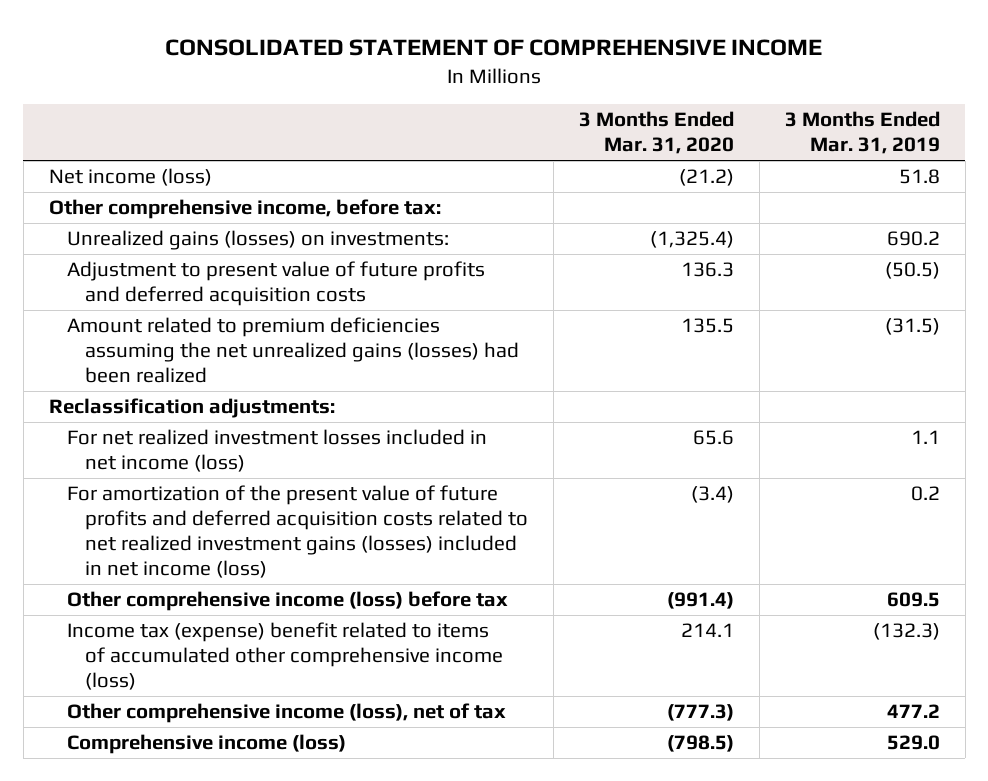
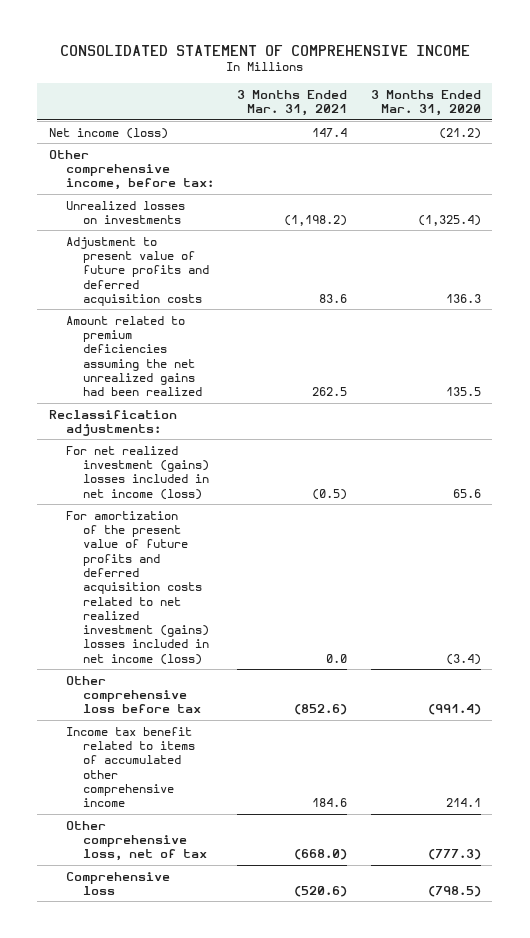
[784,111,940,155] 3 Months Ended Mar. 31, 2019 -> none
none -> [237,89,348,117] 3 Months Ended Mar. 31, 2021
[66,230,449,251] Unrealized gains (losses) on investments: -> [66,200,186,224] Unrealized losses on investments
[66,317,520,384] Amount related to premium deficiencies assuming the net unrealized gains (losses) had been realized -> [66,315,203,397] Amount related to premium deficiencies assuming the net unrealized gains had been realized
[66,429,487,473] For net realized investment losses included in net income (loss) -> [66,445,210,500] For net realized investment (gains) losses included in net income (loss)
[66,485,529,579] For amortization of the present value of future profits and deferred acquisition costs related to net realized investment gains (losses) included in net income (loss) -> [66,510,210,665] For amortization of the present value of future profits and deferred acquisition costs related to net realized investment (gains) losses included in net income (loss)
[66,591,508,612] Other comprehensive income (loss) before tax -> [66,675,202,714] Other comprehensive loss before tax
[66,622,504,691] Income tax (expense) benefit related to items of accumulated other comprehensive income (loss) -> [66,726,196,808] Income tax benefit related to items of accumulated other comprehensive income
[66,703,506,724] Other comprehensive income (loss), net of tax -> [66,820,208,862] Other comprehensive loss, net of tax
[66,734,346,755] Comprehensive income (loss) -> [66,871,171,895] Comprehensive loss

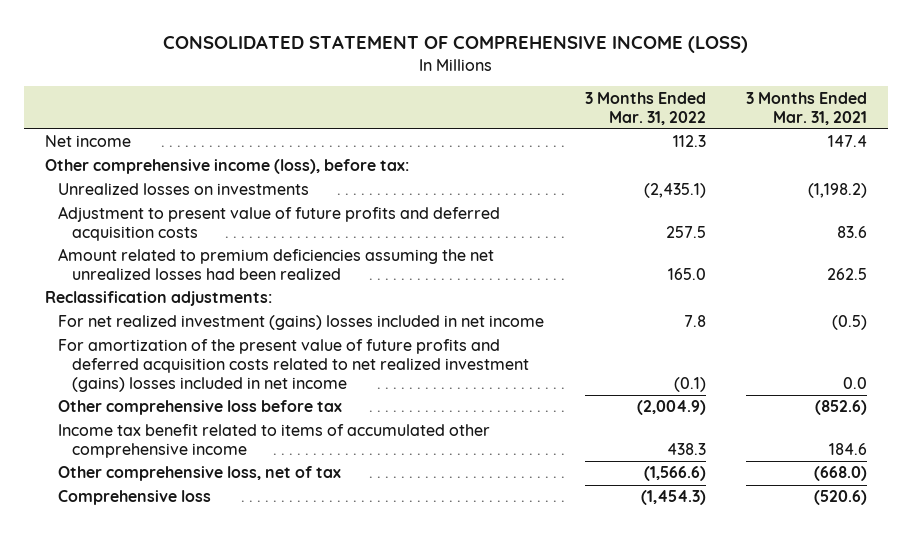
[59,44,470,56] CONSOLIDATED STATEMENT OF COMPREHENSIVE INCOME -> [163,35,749,54] CONSOLIDATED STATEMENT OF COMPREHENSIVE INCOME (LOSS)
[370,89,481,117] 3 Months Ended Mar. 31, 2020 -> none
none -> [584,91,706,125] 3 Months Ended Mar. 31, 2022
[48,127,168,139] Net income (loss) -> [44,135,131,148] Net income
[48,149,215,191] Other comprehensive income, before tax: -> [44,159,409,175] Other comprehensive income (loss), before tax:
[66,315,203,397] Amount related to premium deficiencies assuming the net unrealized gains had been realized -> [58,248,495,281] Amount related to premium deficiencies assuming the net unrealized losses had been realized
[66,445,210,500] For net realized investment (gains) losses included in net income (loss) -> [58,315,545,331] For net realized investment (gains) losses included in net income
[66,510,210,665] For amortization of the present value of future profits and deferred acquisition costs related to net realized investment (gains) losses included in net income (loss) -> [58,339,529,393] For amortization of the present value of future profits and deferred acquisition costs related to net realized investment (gains) losses included in net income

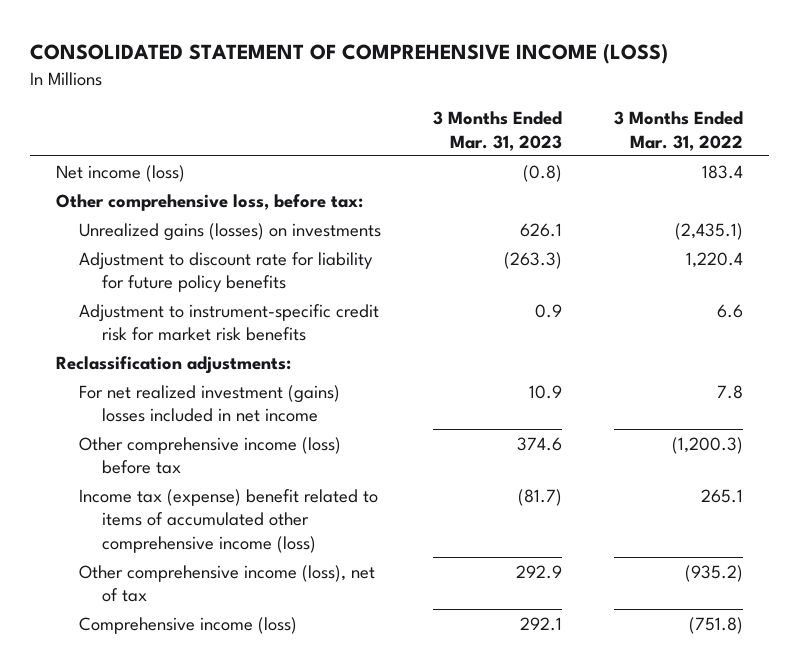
[746,91,868,125] 3 Months Ended Mar. 31, 2021 -> none
none -> [432,110,562,151] 3 Months Ended Mar. 31, 2023
[58,206,501,242] Adjustment to present value of future profits and deferred acquisition costs -> none
[58,248,495,281] Amount related to premium deficiencies assuming the net unrealized losses had been realized -> none
[44,135,131,148] Net income -> [56,164,186,182] Net income (loss)
[672,135,706,148] 112.3 -> [701,164,743,179] 183.4
[44,159,409,175] Other comprehensive income (loss), before tax: -> [56,193,364,211] Other comprehensive loss, before tax:
[58,183,310,196] Unrealized losses on investments -> [79,222,382,241] Unrealized gains (losses) on investments
none -> [79,251,374,293] Adjustment to discount rate for liability for future policy benefits
none -> [79,303,380,342] Adjustment to instrument-specific credit risk for market risk benefits
[58,339,529,393] For amortization of the present value of future profits and deferred acquisition costs related to net realized investment (gains) losses included in net income -> none
[58,400,343,416] Other comprehensive loss before tax -> [79,436,342,475] Other comprehensive income (loss) before tax
[636,400,706,416] (2,004.9) -> [671,436,743,454] (1,200.3)
[58,424,491,459] Income tax benefit related to items of accumulated other comprehensive income -> [79,488,379,553] Income tax (expense) benefit related to items of accumulated other comprehensive income (loss)
[666,443,706,456] 438.3 -> [700,488,743,503] 265.1
[58,466,342,482] Other comprehensive loss, net of tax -> [79,564,376,603] Other comprehensive income (loss), net of tax
[643,466,706,482] (1,566.6) -> [684,564,743,582] (935.2)
[58,490,212,506] Comprehensive loss -> [79,616,298,634] Comprehensive income (loss)
[640,490,706,506] (1,454.3) -> [688,616,743,634] (751.8)

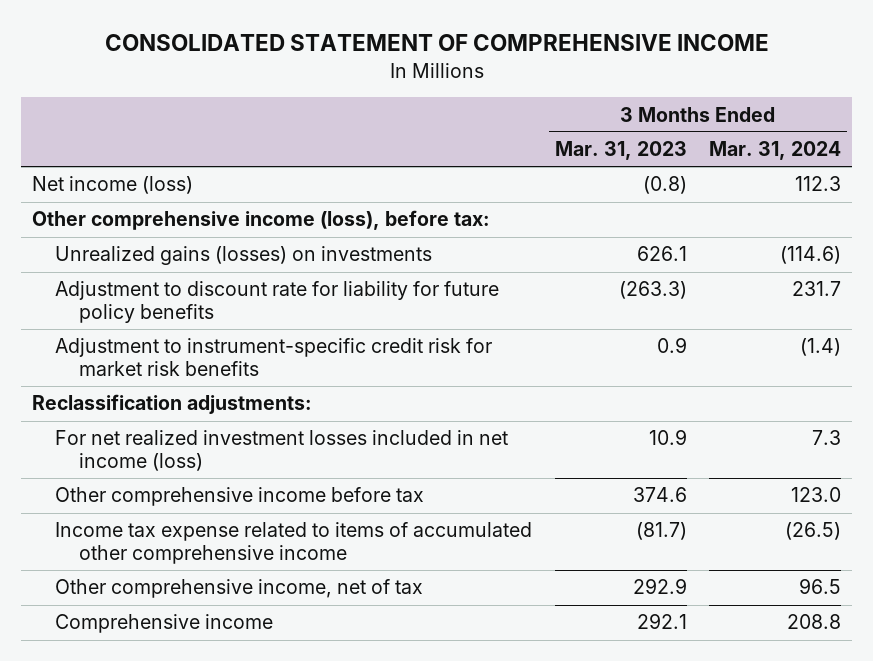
[30,43,669,65] CONSOLIDATED STATEMENT OF COMPREHENSIVE INCOME (LOSS) -> [104,34,769,52] CONSOLIDATED STATEMENT OF COMPREHENSIVE INCOME
[613,110,743,151] 3 Months Ended Mar. 31, 2022 -> none
none -> [709,141,842,161] Mar. 31, 2024
[56,193,364,211] Other comprehensive loss, before tax: -> [32,210,491,231] Other comprehensive income (loss), before tax:
[79,384,341,423] For net realized investment (gains) losses included in net income -> [55,430,509,471] For net realized investment losses included in net income (loss)
[79,436,342,475] Other comprehensive income (loss) before tax -> [55,487,425,507] Other comprehensive income before tax
[79,488,379,553] Income tax (expense) benefit related to items of accumulated other comprehensive income (loss) -> [55,522,533,564] Income tax expense related to items of accumulated other comprehensive income
[79,564,376,603] Other comprehensive income (loss), net of tax -> [55,579,424,599] Other comprehensive income, net of tax
[79,616,298,634] Comprehensive income (loss) -> [55,614,274,634] Comprehensive income

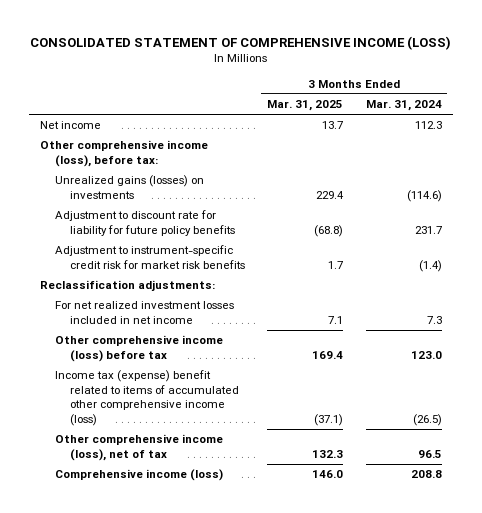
[104,34,769,52] CONSOLIDATED STATEMENT OF COMPREHENSIVE INCOME -> [30,35,452,50] CONSOLIDATED STATEMENT OF COMPREHENSIVE INCOME (LOSS)
[554,141,687,161] Mar. 31, 2023 -> none
none -> [267,99,344,111] Mar. 31, 2025
[32,176,194,195] Net income (loss) -> [40,121,102,130] Net income
[55,430,509,471] For net realized investment losses included in net income (loss) -> [54,301,234,324] For net realized investment losses included in net income
[55,487,425,507] Other comprehensive income before tax -> [54,335,223,362] Other comprehensive income (loss) before tax
[55,522,533,564] Income tax expense related to items of accumulated other comprehensive income -> [54,370,239,426] Income tax (expense) benefit related to items of accumulated other comprehensive income (loss)
[55,579,424,599] Other comprehensive income, net of tax -> [54,434,223,461] Other comprehensive income (loss), net of tax
[55,614,274,634] Comprehensive income -> [54,469,223,482] Comprehensive income (loss)

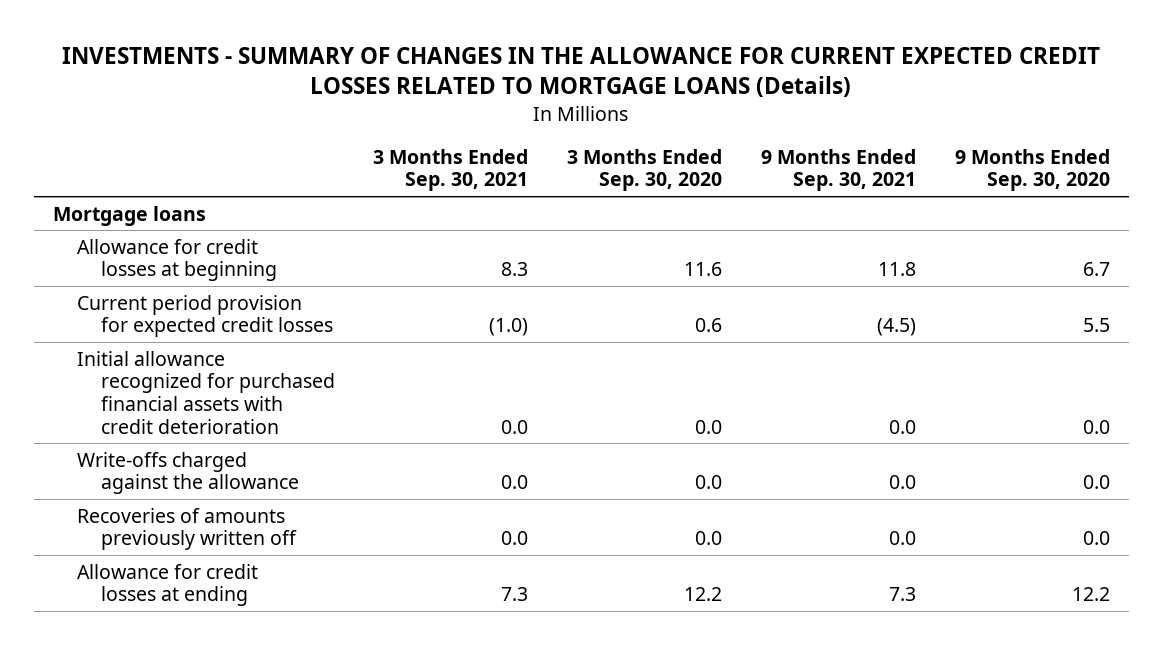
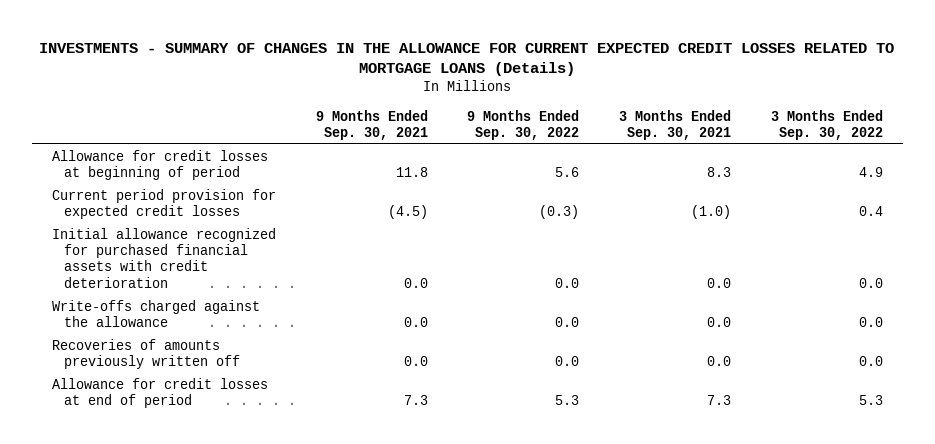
[567,148,723,192] 3 Months Ended Sep. 30, 2020 -> none
[954,148,1110,192] 9 Months Ended Sep. 30, 2020 -> none
none -> [467,109,580,140] 9 Months Ended Sep. 30, 2022
none -> [770,109,883,140] 3 Months Ended Sep. 30, 2022
[53,205,207,226] Mortgage loans -> none
[76,238,277,282] Allowance for credit losses at beginning -> [51,149,268,181] Allowance for credit losses at beginning of period
[76,563,258,607] Allowance for credit losses at ending -> [51,377,268,409] Allowance for credit losses at end of period

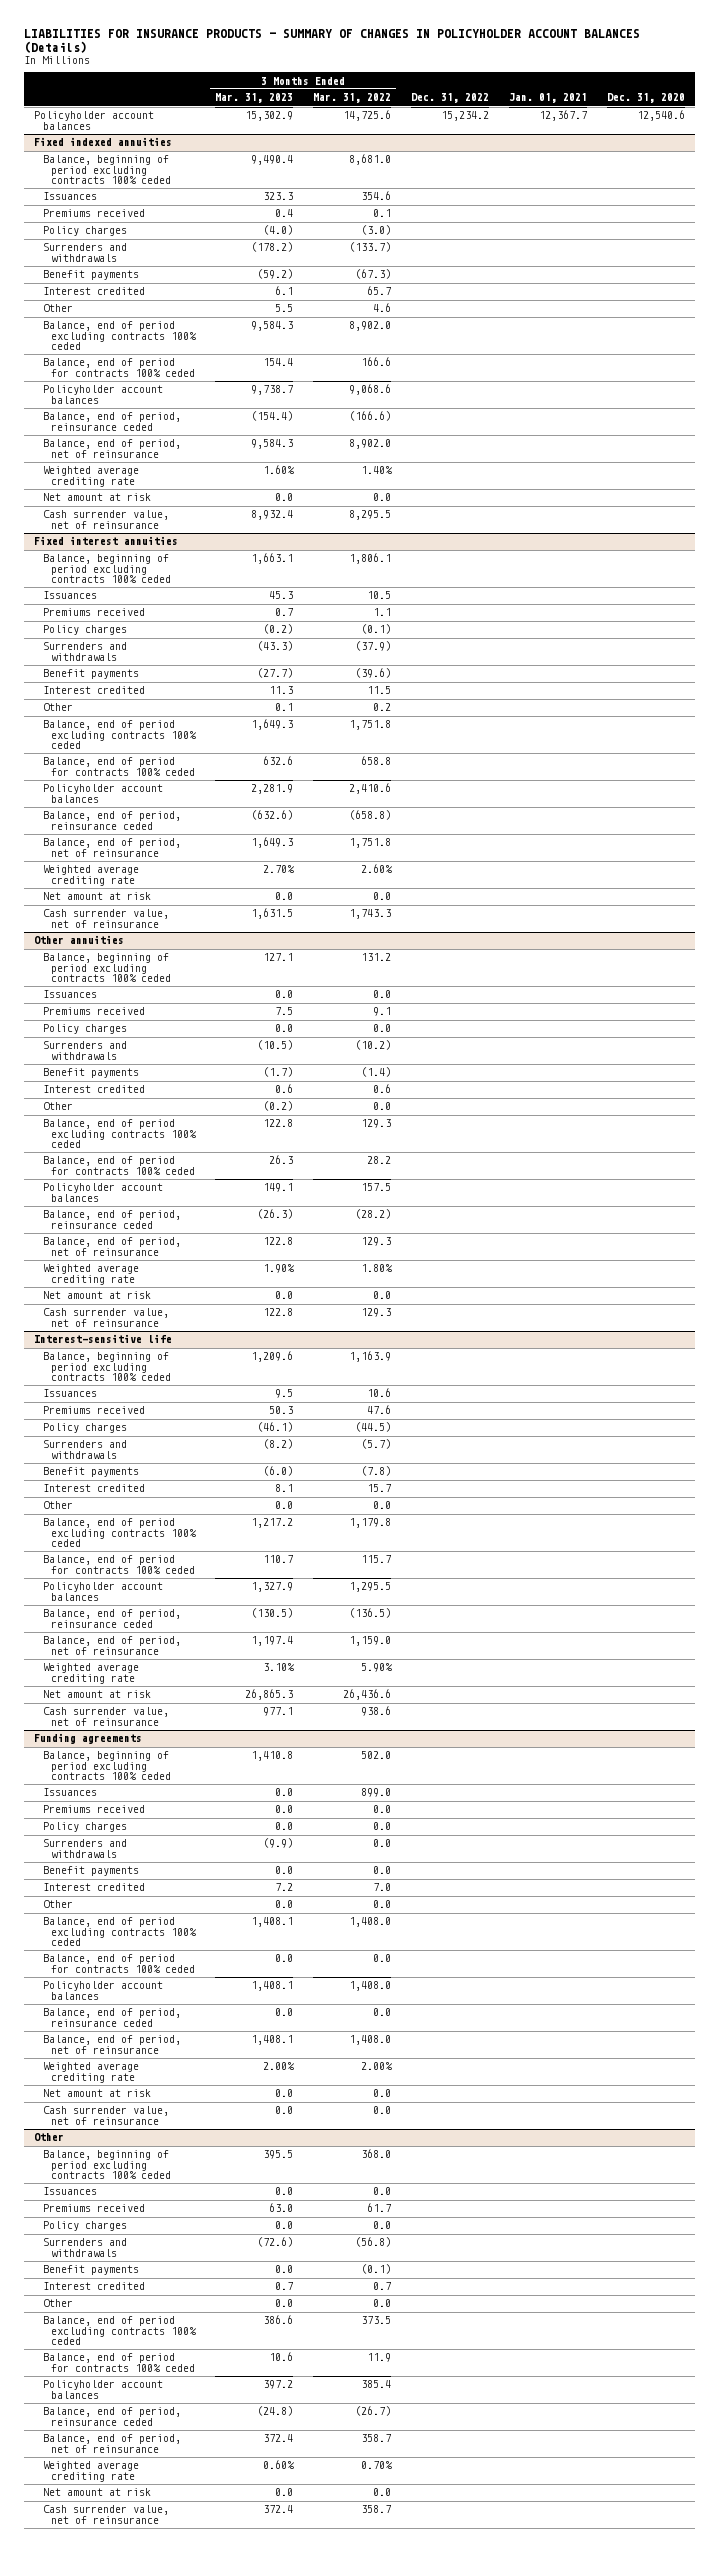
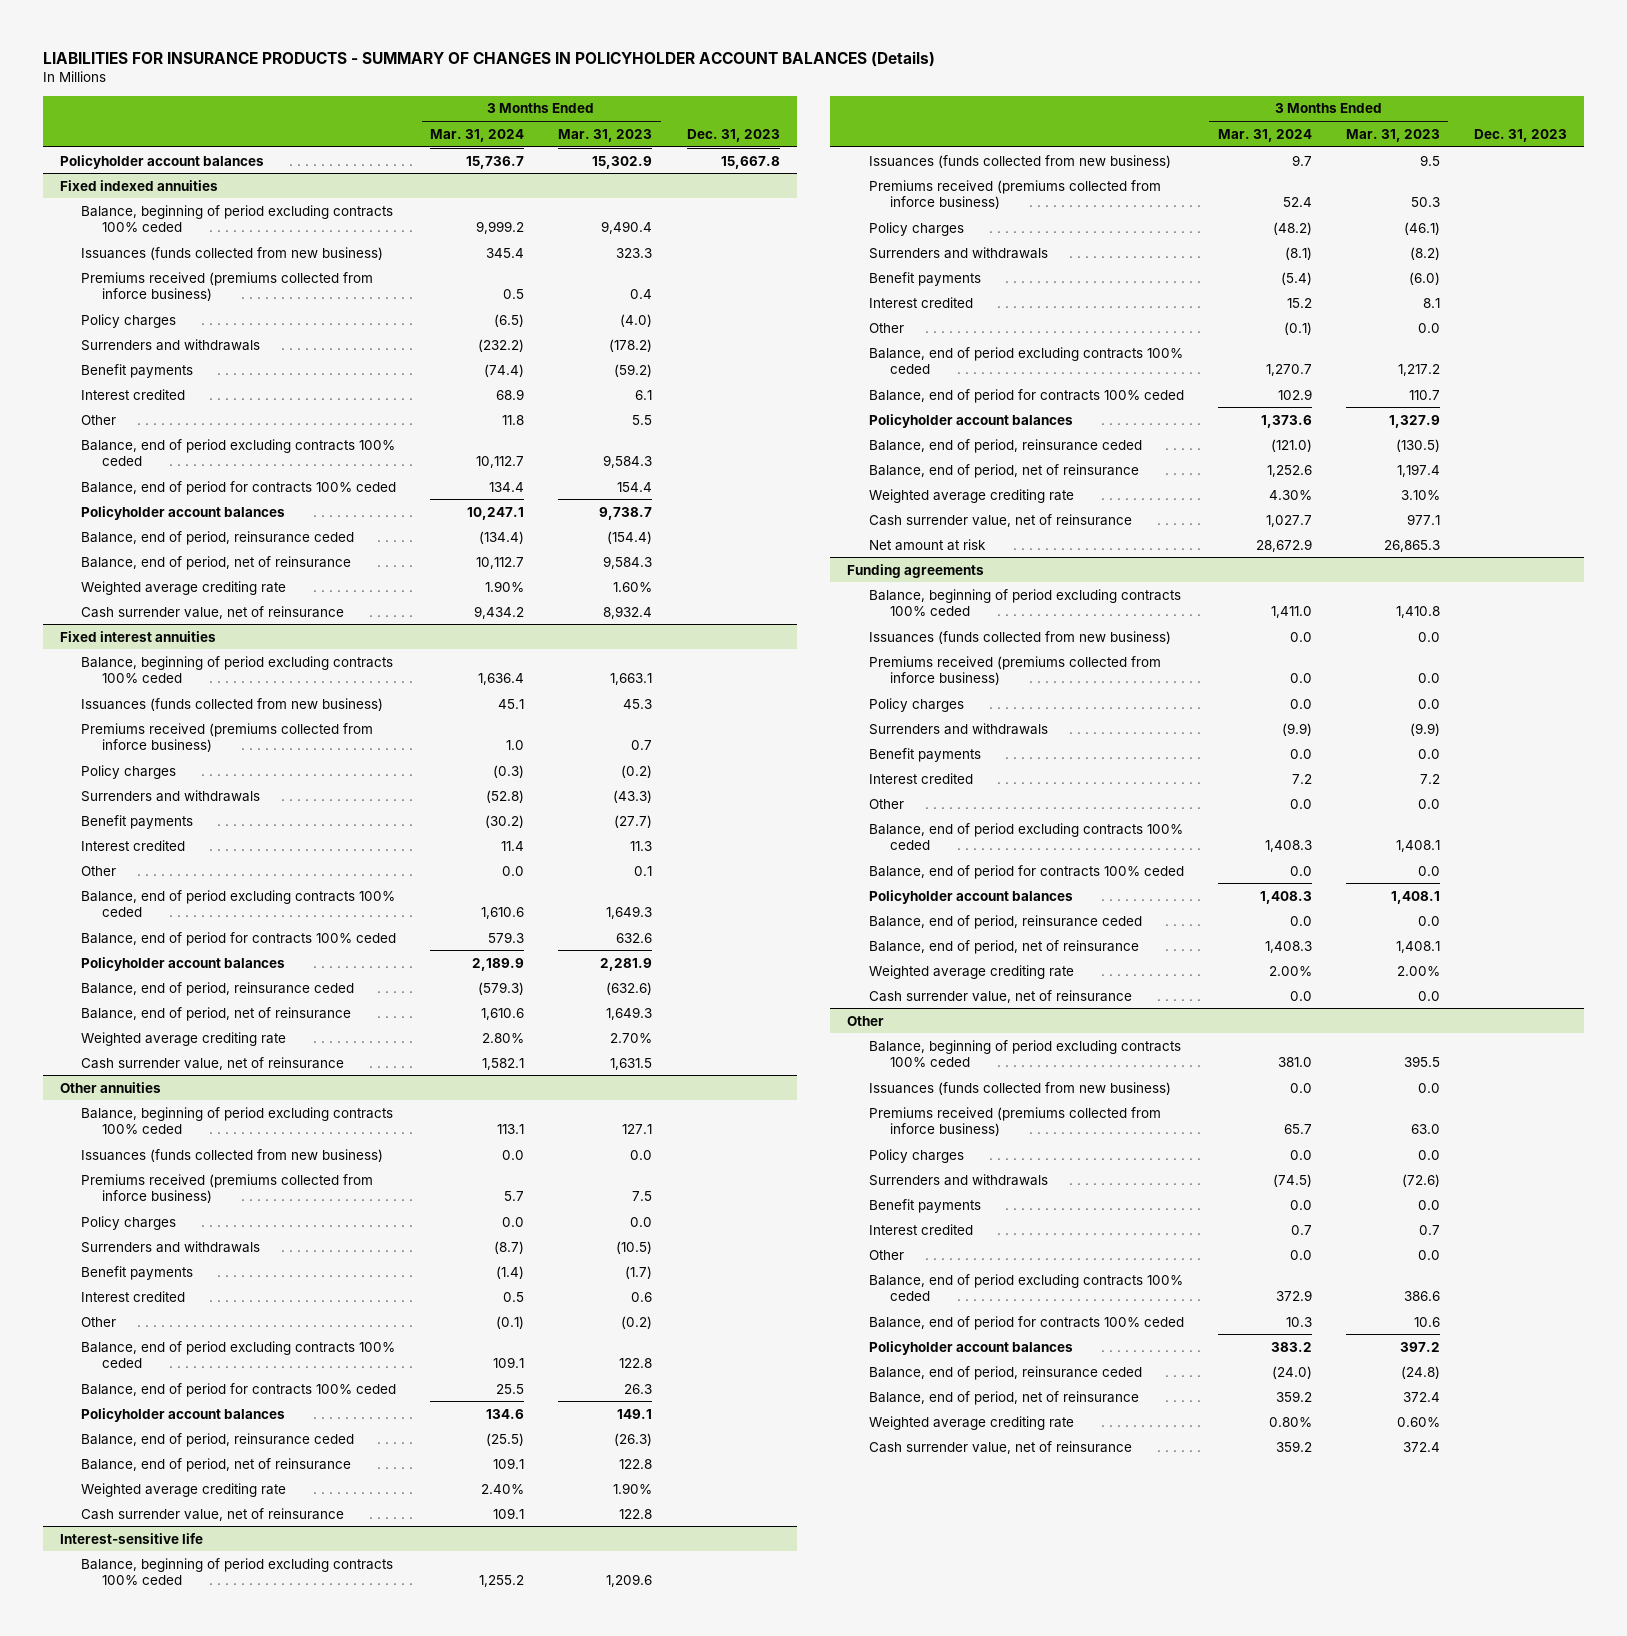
[313,93,392,104] Mar. 31, 2022 -> none
[411,93,490,104] Dec. 31, 2022 -> none
[509,93,588,104] Jan. 01, 2021 -> none
[607,93,686,104] Dec. 31, 2020 -> none
none -> [430,128,525,142] Mar. 31, 2024
none -> [686,128,780,142] Dec. 31, 2023
[42,192,97,201] Issuances -> [81,246,384,260] Issuances (funds collected from new business)
[42,209,145,218] Premiums received -> [81,271,374,302] Premiums received (premiums collected from inforce business)
[42,493,151,502] Net amount at risk -> none
[42,591,97,600] Issuances -> [81,697,384,711] Issuances (funds collected from new business)
[42,608,145,617] Premiums received -> [81,722,374,753] Premiums received (premiums collected from inforce business)
[42,892,151,901] Net amount at risk -> none
[42,990,97,999] Issuances -> [81,1148,384,1162] Issuances (funds collected from new business)
[42,1007,145,1016] Premiums received -> [81,1173,374,1204] Premiums received (premiums collected from inforce business)
[42,1291,151,1300] Net amount at risk -> none
[42,1389,97,1398] Issuances -> [868,154,1171,168] Issuances (funds collected from new business)
[42,1406,145,1415] Premiums received -> [868,179,1161,210] Premiums received (premiums collected from inforce business)
[42,1690,151,1699] Net amount at risk -> [868,538,986,551] Net amount at risk
[42,1788,97,1797] Issuances -> [868,630,1171,644] Issuances (funds collected from new business)
[42,1805,145,1814] Premiums received -> [868,655,1161,686] Premiums received (premiums collected from inforce business)
[42,2089,151,2098] Net amount at risk -> none
[42,2187,97,2196] Issuances -> [868,1081,1171,1095] Issuances (funds collected from new business)
[42,2204,145,2213] Premiums received -> [868,1106,1161,1137] Premiums received (premiums collected from inforce business)
[42,2488,151,2497] Net amount at risk -> none

